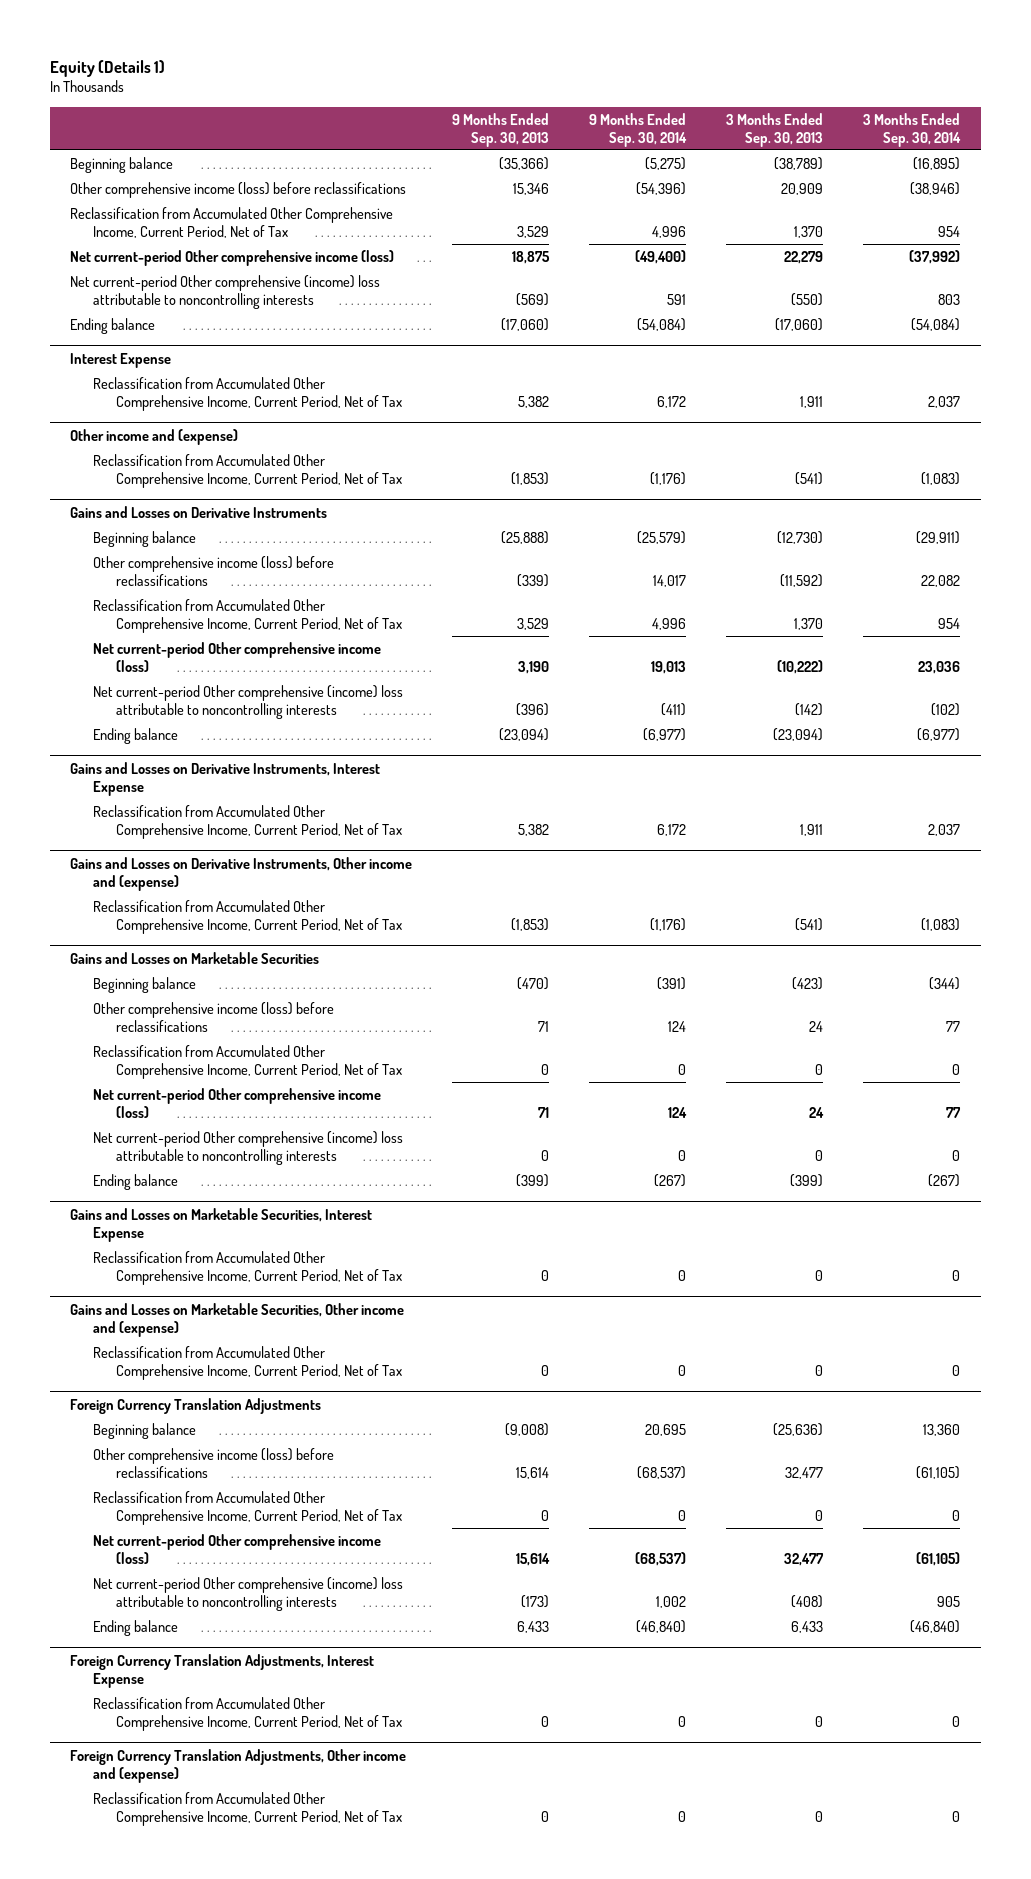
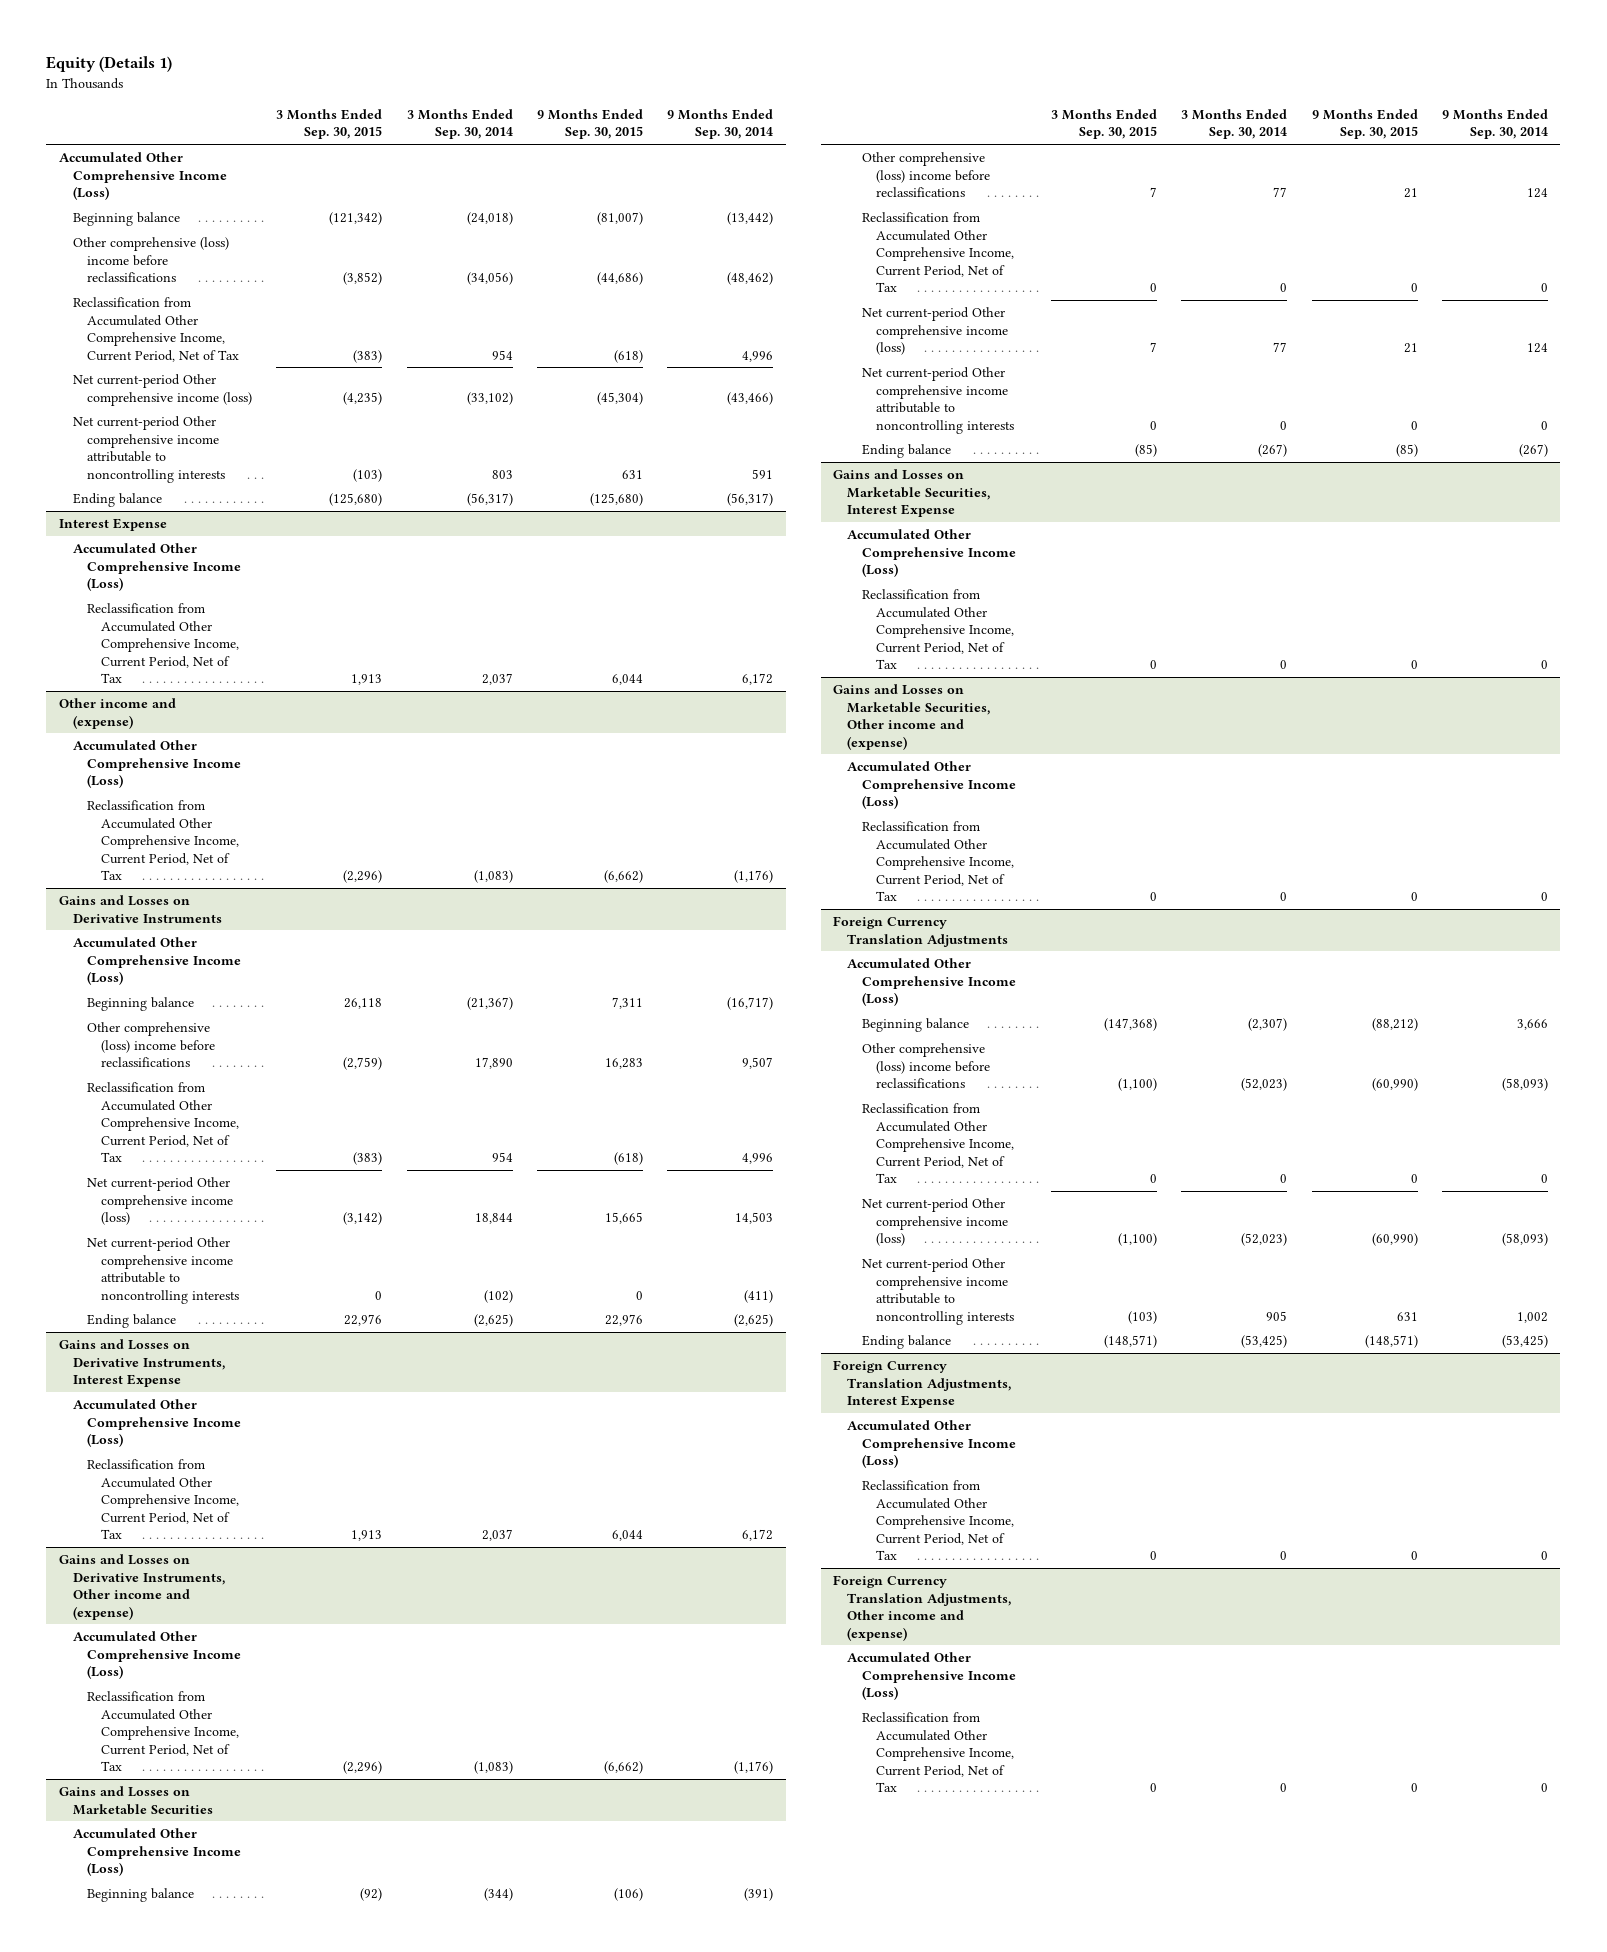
[452,112,550,147] 9 Months Ended Sep. 30, 2013 -> none
[726,112,824,147] 3 Months Ended Sep. 30, 2013 -> none
none -> [276,108,383,140] 3 Months Ended Sep. 30, 2015
none -> [537,108,644,140] 9 Months Ended Sep. 30, 2015
none -> [58,152,227,201] Accumulated Other Comprehensive Income (Loss)
[645,156,687,170] (5,275) -> [727,212,774,226] (13,442)
[913,156,961,170] (16,895) -> [466,212,513,226] (24,018)
[70,181,407,198] Other comprehensive income (loss) before reclassifications -> [72,237,229,283] Other comprehensive (loss) income before reclassifications
[636,181,687,195] (54,396) -> [727,272,774,286] (48,462)
[910,181,961,195] (38,946) -> [466,272,513,286] (34,056)
[635,249,687,264] (49,400) -> [727,391,774,405] (43,466)
[909,249,961,264] (37,992) -> [466,391,513,405] (33,102)
[70,274,381,309] Net current-period Other comprehensive (income) loss attributable to noncontrolling interests -> [72,416,226,483] Net current-period Other comprehensive income attributable to noncontrolling interests
[637,317,687,331] (54,084) -> [727,493,774,507] (56,317)
[911,317,961,331] (54,084) -> [466,493,513,507] (56,317)
none -> [72,543,242,592] Accumulated Other Comprehensive Income (Loss)
none -> [72,740,242,789] Accumulated Other Comprehensive Income (Loss)
none -> [72,937,242,986] Accumulated Other Comprehensive Income (Loss)
[637,530,687,544] (25,579) -> [727,997,774,1011] (16,717)
[916,530,961,544] (29,911) -> [466,997,513,1011] (21,367)
[92,555,334,586] Other comprehensive income (loss) before reclassifications -> [87,1022,216,1068] Other comprehensive (loss) income before reclassifications
[653,574,687,587] 14,017 -> [742,1057,774,1070] 9,507
[921,574,961,587] 22,082 -> [474,1057,513,1070] 17,890
[651,660,687,674] 19,013 -> [735,1212,774,1225] 14,503
[918,660,961,674] 23,036 -> [474,1213,513,1225] 18,844
[92,684,403,719] Net current-period Other comprehensive (income) loss attributable to noncontrolling interests -> [87,1237,240,1304] Net current-period Other comprehensive income attributable to noncontrolling interests
[643,727,687,741] (6,977) -> [734,1314,774,1328] (2,625)
[917,727,961,741] (6,977) -> [473,1314,513,1328] (2,625)
none -> [72,1399,242,1448] Accumulated Other Comprehensive Income (Loss)
none -> [72,1631,242,1680] Accumulated Other Comprehensive Income (Loss)
none -> [72,1828,242,1877] Accumulated Other Comprehensive Income (Loss)
[92,1001,334,1032] Other comprehensive income (loss) before reclassifications -> [861,152,990,198] Other comprehensive (loss) income before reclassifications
[92,1130,403,1165] Net current-period Other comprehensive (income) loss attributable to noncontrolling interests -> [861,367,1014,434] Net current-period Other comprehensive income attributable to noncontrolling interests
none -> [847,529,1016,578] Accumulated Other Comprehensive Income (Loss)
none -> [847,761,1016,810] Accumulated Other Comprehensive Income (Loss)
none -> [847,958,1016,1007] Accumulated Other Comprehensive Income (Loss)
[645,1423,687,1436] 20,695 -> [1517,1019,1549,1031] 3,666
[923,1423,961,1436] 13,360 -> [1248,1018,1288,1032] (2,307)
[92,1447,334,1478] Other comprehensive income (loss) before reclassifications -> [861,1043,990,1089] Other comprehensive (loss) income before reclassifications
[637,1465,687,1479] (68,537) -> [1502,1078,1549,1092] (58,093)
[916,1465,961,1479] (61,105) -> [1241,1078,1288,1092] (52,023)
[635,1551,687,1566] (68,537) -> [1502,1233,1549,1247] (58,093)
[916,1551,961,1566] (61,105) -> [1241,1233,1288,1247] (52,023)
[92,1576,403,1611] Net current-period Other comprehensive (income) loss attributable to noncontrolling interests -> [861,1258,1014,1325] Net current-period Other comprehensive income attributable to noncontrolling interests
[636,1619,687,1633] (46,840) -> [1502,1335,1549,1349] (53,425)
[910,1619,961,1633] (46,840) -> [1241,1335,1288,1349] (53,425)
none -> [847,1420,1016,1469] Accumulated Other Comprehensive Income (Loss)
none -> [847,1652,1016,1701] Accumulated Other Comprehensive Income (Loss)

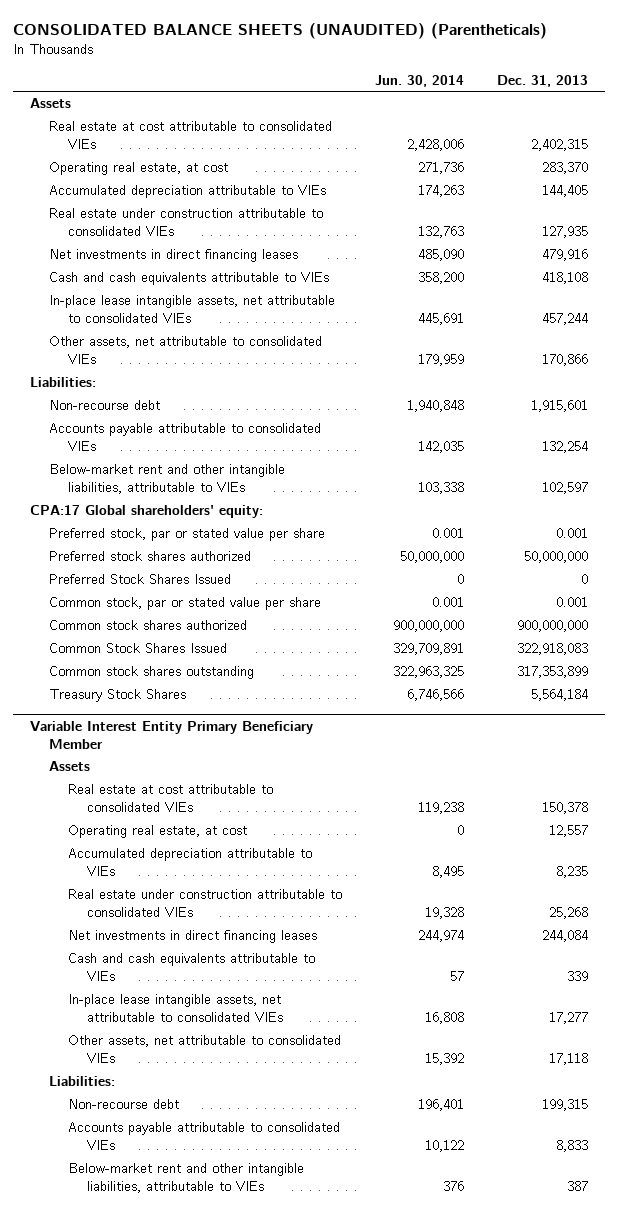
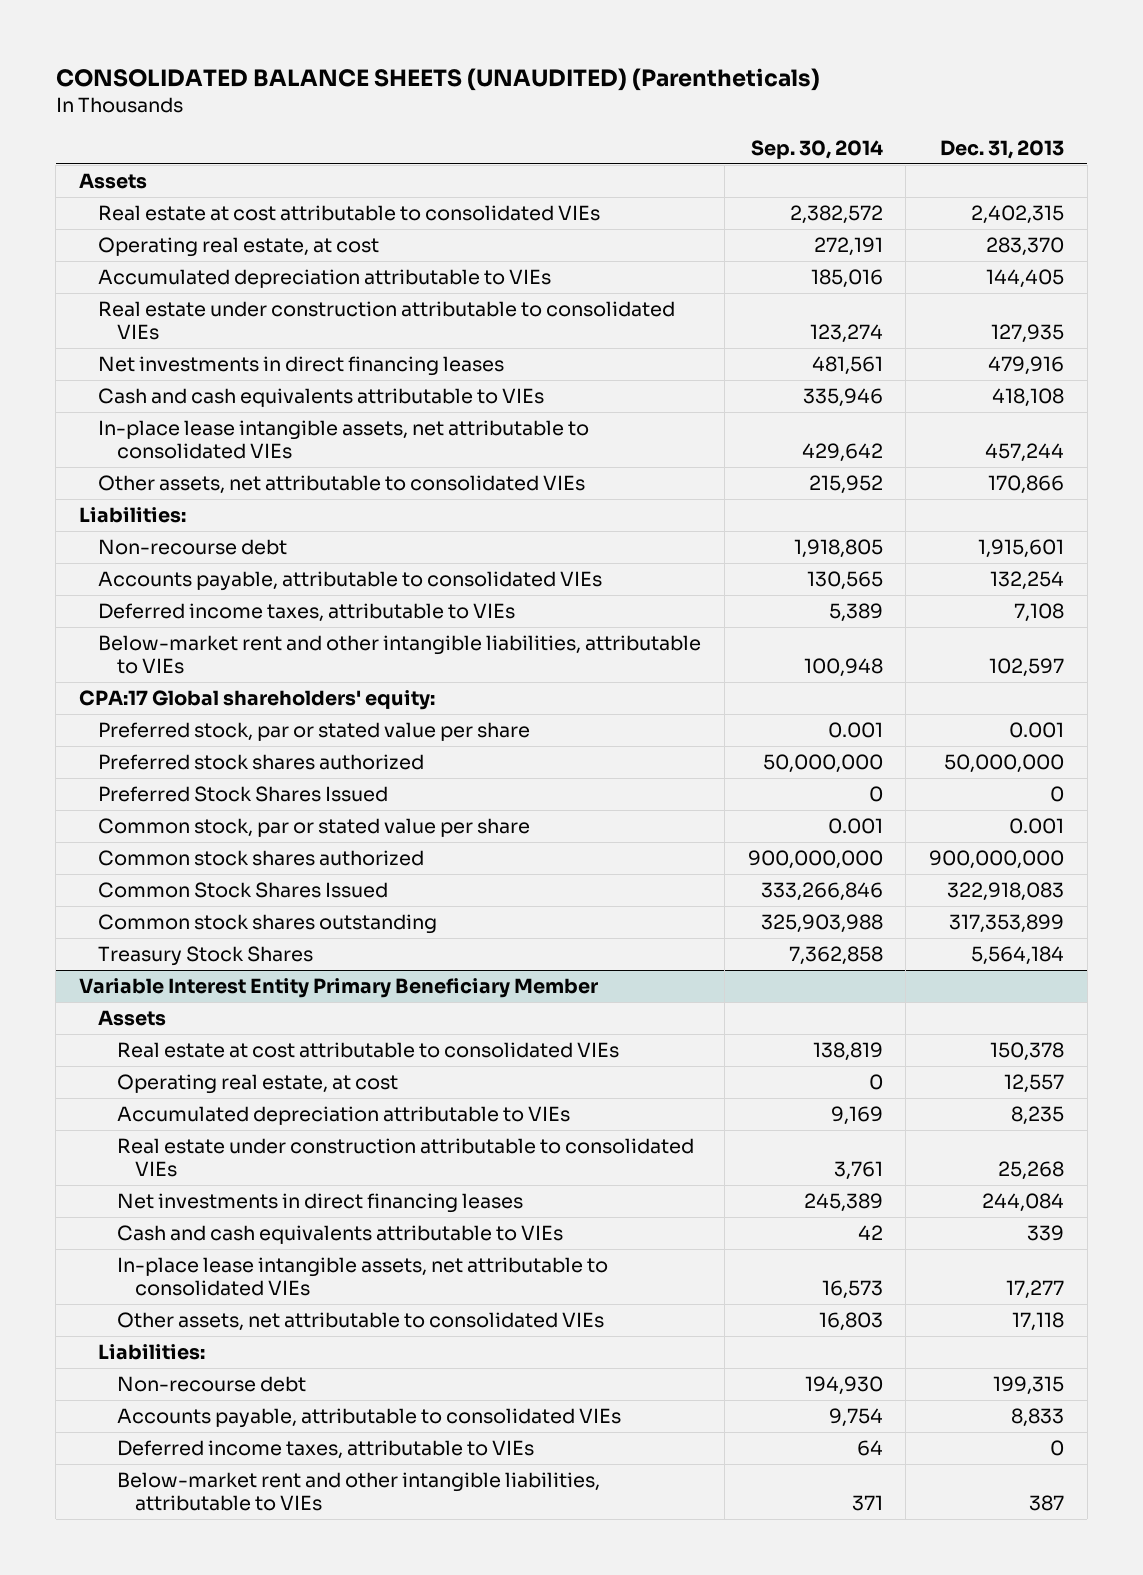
[374,74,464,87] Jun. 30, 2014 -> none
none -> [750,139,883,159] Sep. 30, 2014
[48,423,321,451] Accounts payable attributable to consolidated VIEs -> [97,571,602,592] Accounts payable, attributable to consolidated VIEs
none -> [97,603,515,623] Deferred income taxes, attributable to VIEs
[67,1122,340,1150] Accounts payable attributable to consolidated VIEs -> [116,1408,621,1429] Accounts payable, attributable to consolidated VIEs
none -> [116,1440,534,1460] Deferred income taxes, attributable to VIEs

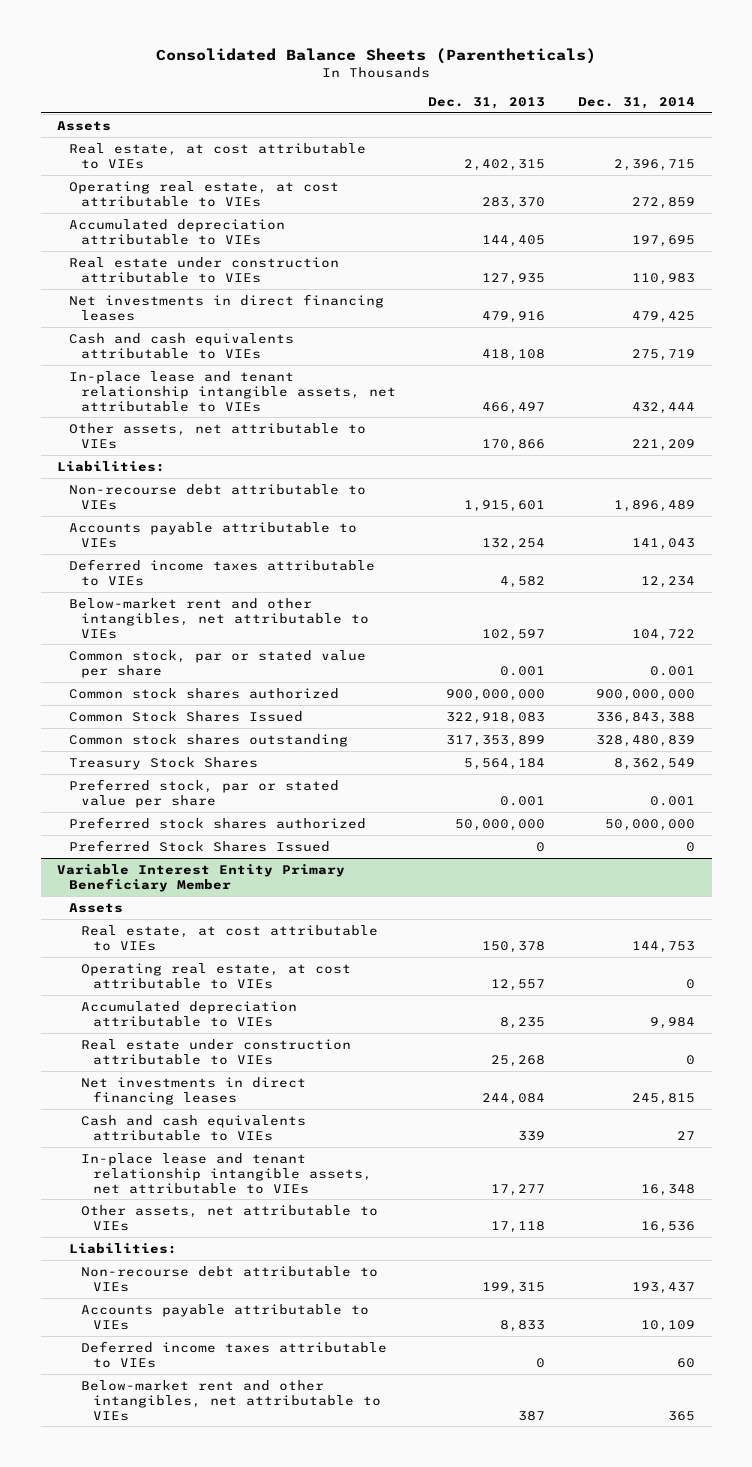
[55,68,820,92] CONSOLIDATED BALANCE SHEETS (UNAUDITED) (Parentheticals) -> [156,48,597,65] Consolidated Balance Sheets (Parentheticals)
[750,139,883,159] Sep. 30, 2014 -> none
none -> [578,96,696,109] Dec. 31, 2014
[97,205,600,222] Real estate at cost attributable to consolidated VIEs -> [68,142,366,169] Real estate, at cost attributable to VIEs
[97,237,379,258] Operating real estate, at cost -> [68,180,339,207] Operating real estate, at cost attributable to VIEs
[97,301,675,341] Real estate under construction attributable to consolidated VIEs -> [68,256,339,283] Real estate under construction attributable to VIEs
[97,420,589,460] In-place lease intangible assets, net attributable to consolidated VIEs -> [68,370,396,412] In-place lease and tenant relationship intangible assets, net attributable to VIEs
[985,443,1065,463] 457,244 -> [482,401,546,414] 466,497
[97,475,585,495] Other assets, net attributable to consolidated VIEs -> [68,422,366,449] Other assets, net attributable to VIEs
[79,690,436,711] CPA:17 Global shareholders' equity: -> none
[97,539,287,556] Non-recourse debt -> [68,483,366,510] Non-recourse debt attributable to VIEs
[97,571,602,592] Accounts payable, attributable to consolidated VIEs -> [68,521,357,548] Accounts payable attributable to VIEs
[97,603,515,623] Deferred income taxes, attributable to VIEs -> [68,558,375,586] Deferred income taxes attributable to VIEs
[1014,603,1065,623] 7,108 -> [500,575,546,588] 4,582
[97,635,701,675] Below-market rent and other intangible liabilities, attributable to VIEs -> [68,597,369,639] Below-market rent and other intangibles, net attributable to VIEs
[97,722,530,742] Preferred stock, par or stated value per share -> [68,778,339,808] Preferred stock, par or stated value per share
[97,754,424,771] Preferred stock shares authorized -> [68,816,366,829] Preferred stock shares authorized
[97,786,388,803] Preferred Stock Shares Issued -> [68,839,330,852] Preferred Stock Shares Issued
[116,1042,619,1059] Real estate at cost attributable to consolidated VIEs -> [80,924,378,951] Real estate, at cost attributable to VIEs
[116,1074,398,1095] Operating real estate, at cost -> [80,962,351,989] Operating real estate, at cost attributable to VIEs
[116,1138,694,1178] Real estate under construction attributable to consolidated VIEs -> [80,1038,351,1065] Real estate under construction attributable to VIEs
[116,1257,608,1297] In-place lease intangible assets, net attributable to consolidated VIEs -> [80,1152,372,1194] In-place lease and tenant relationship intangible assets, net attributable to VIEs
[116,1312,604,1332] Other assets, net attributable to consolidated VIEs -> [80,1204,378,1231] Other assets, net attributable to VIEs
[116,1376,306,1393] Non-recourse debt -> [80,1265,378,1292] Non-recourse debt attributable to VIEs
[116,1408,621,1429] Accounts payable, attributable to consolidated VIEs -> [80,1303,369,1330] Accounts payable attributable to VIEs
[116,1440,534,1460] Deferred income taxes, attributable to VIEs -> [80,1340,387,1368] Deferred income taxes attributable to VIEs
[116,1472,600,1512] Below-market rent and other intangible liabilities, attributable to VIEs -> [80,1379,381,1421] Below-market rent and other intangibles, net attributable to VIEs

